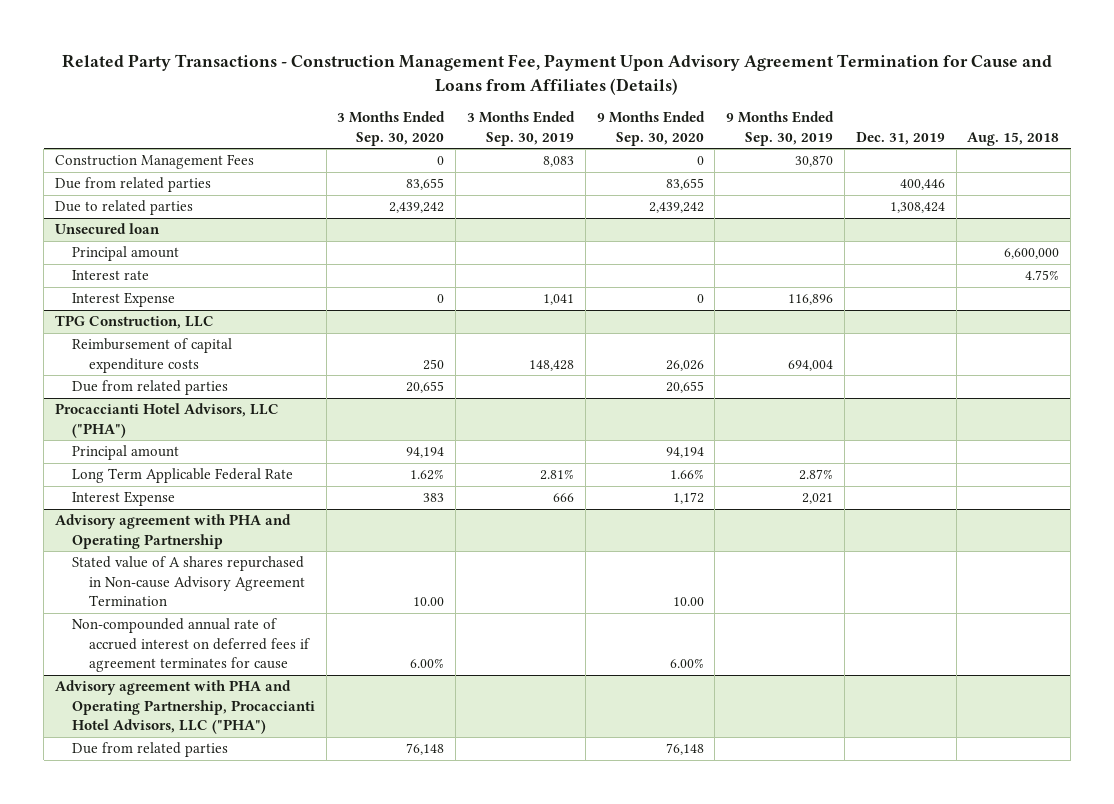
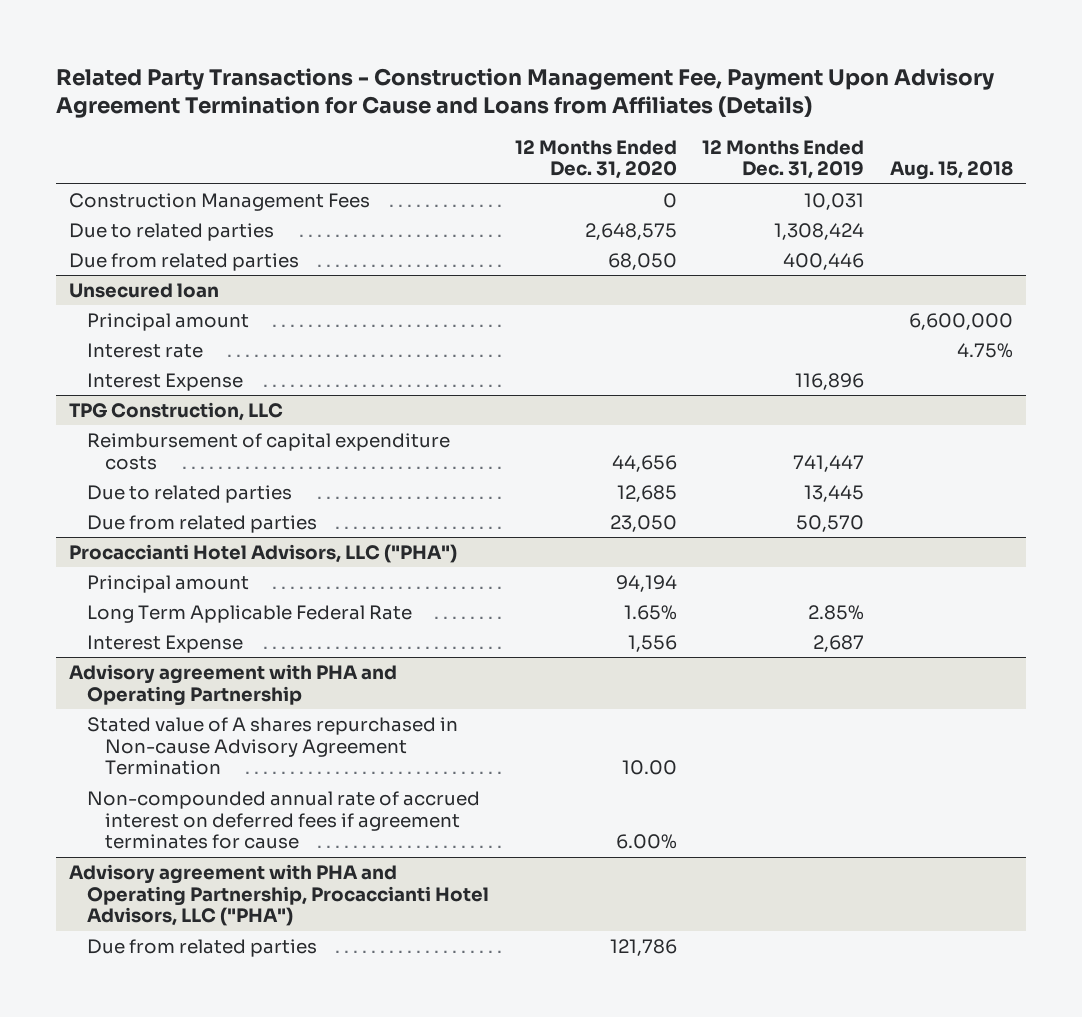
[337,111,446,146] 3 Months Ended Sep. 30, 2020 -> none
[466,111,575,146] 3 Months Ended Sep. 30, 2019 -> none
[596,111,705,146] 9 Months Ended Sep. 30, 2020 -> none
[726,111,835,146] 9 Months Ended Sep. 30, 2019 -> none
[855,131,945,145] Dec. 31, 2019 -> none
none -> [514,139,677,180] 12 Months Ended Dec. 31, 2020
none -> [702,139,865,180] 12 Months Ended Dec. 31, 2019
[54,177,211,193] Due from related parties -> [68,252,299,271] Due from related parties
none -> [86,484,292,503] Due to related parties

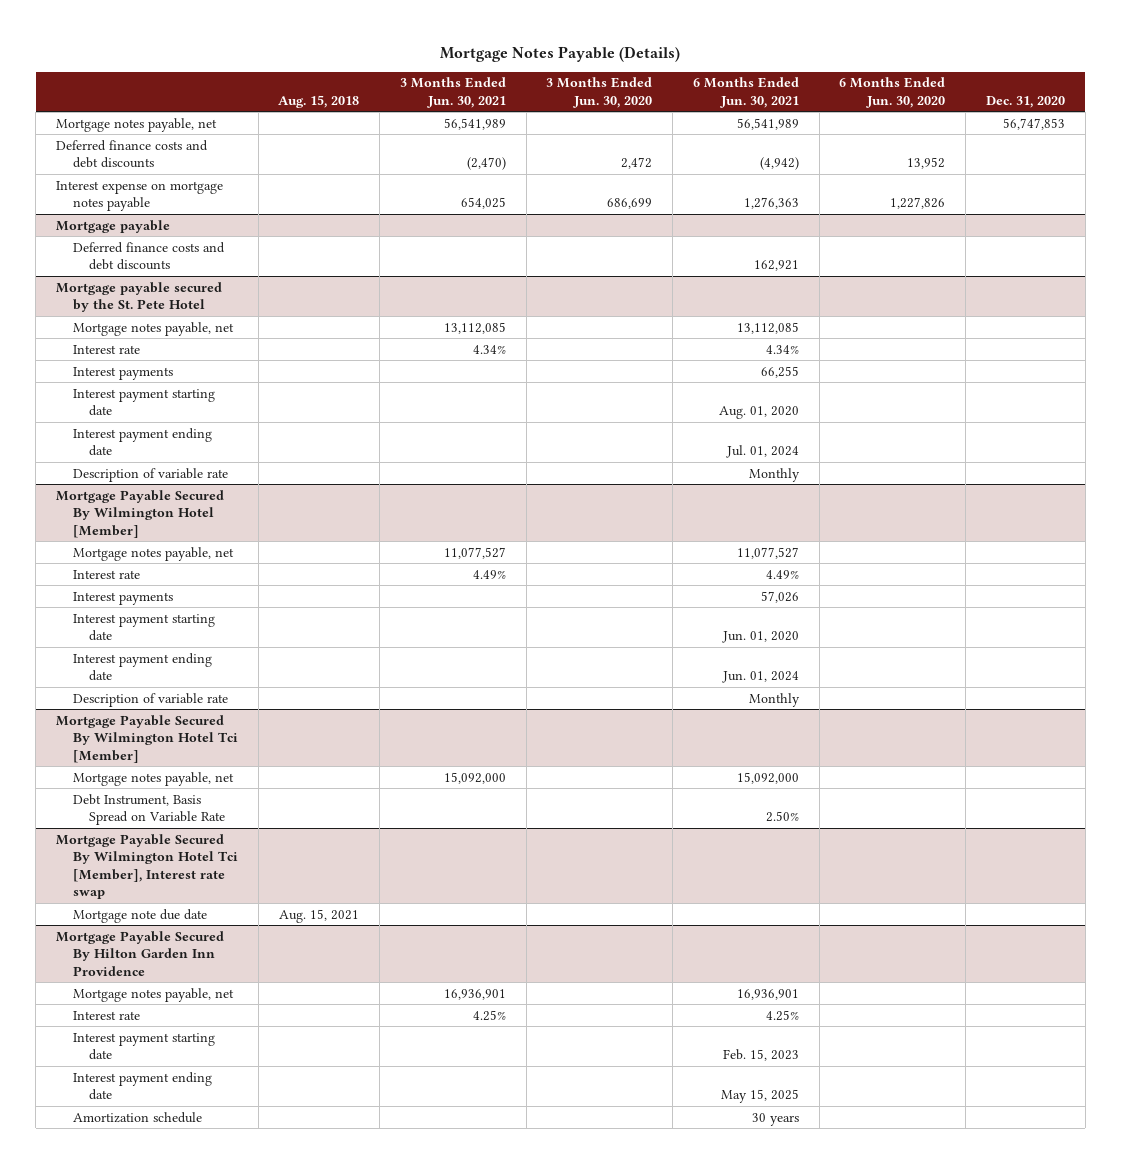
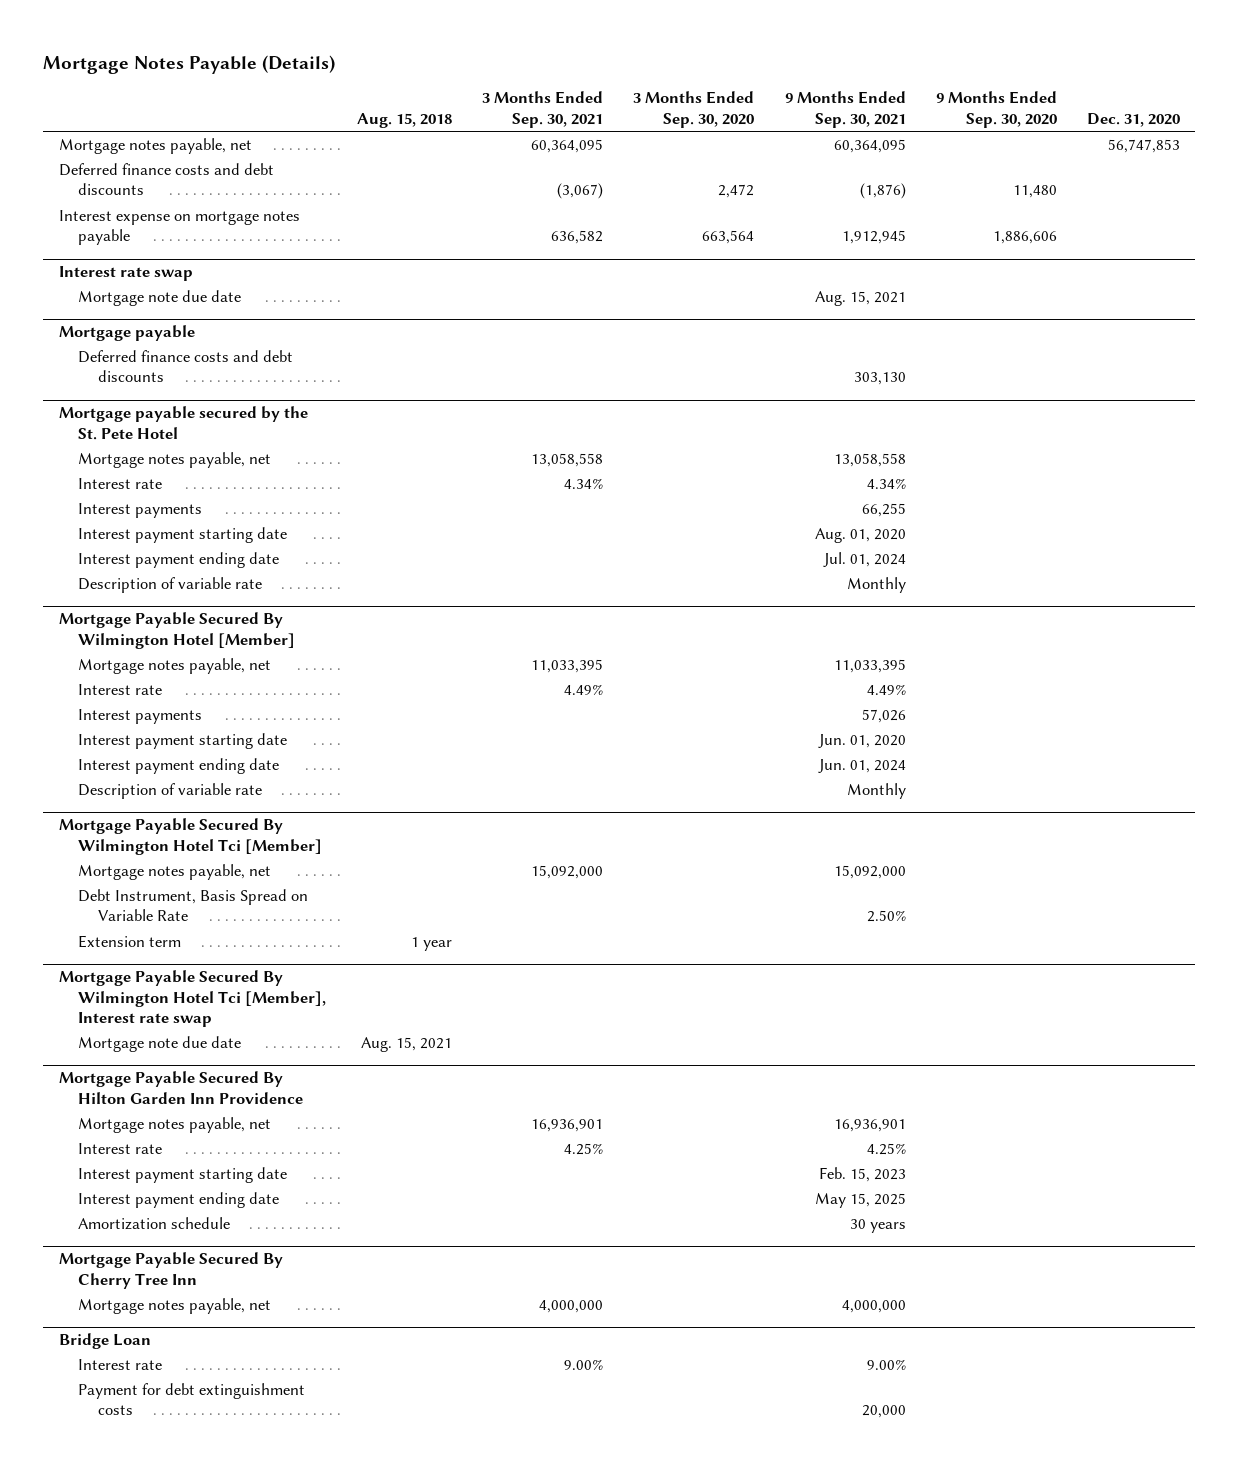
[399,77,506,108] 3 Months Ended Jun. 30, 2021 -> none
[546,77,653,108] 3 Months Ended Jun. 30, 2020 -> none
[692,77,799,108] 6 Months Ended Jun. 30, 2021 -> none
[839,77,946,108] 6 Months Ended Jun. 30, 2020 -> none
none -> [481,91,603,128] 3 Months Ended Sep. 30, 2021
none -> [633,91,755,128] 3 Months Ended Sep. 30, 2020
none -> [784,91,906,128] 9 Months Ended Sep. 30, 2021
none -> [935,91,1057,128] 9 Months Ended Sep. 30, 2020
none -> [58,266,193,282] Interest rate swap
none -> [78,289,242,306] Mortgage note due date
none -> [78,934,182,948] Extension term
none -> [58,1252,283,1289] Mortgage Payable Secured By Cherry Tree Inn
none -> [78,1297,272,1314] Mortgage notes payable, net
none -> [58,1333,151,1350] Bridge Loan
none -> [78,1358,163,1370] Interest rate
none -> [78,1382,306,1416] Payment for debt extinguishment costs

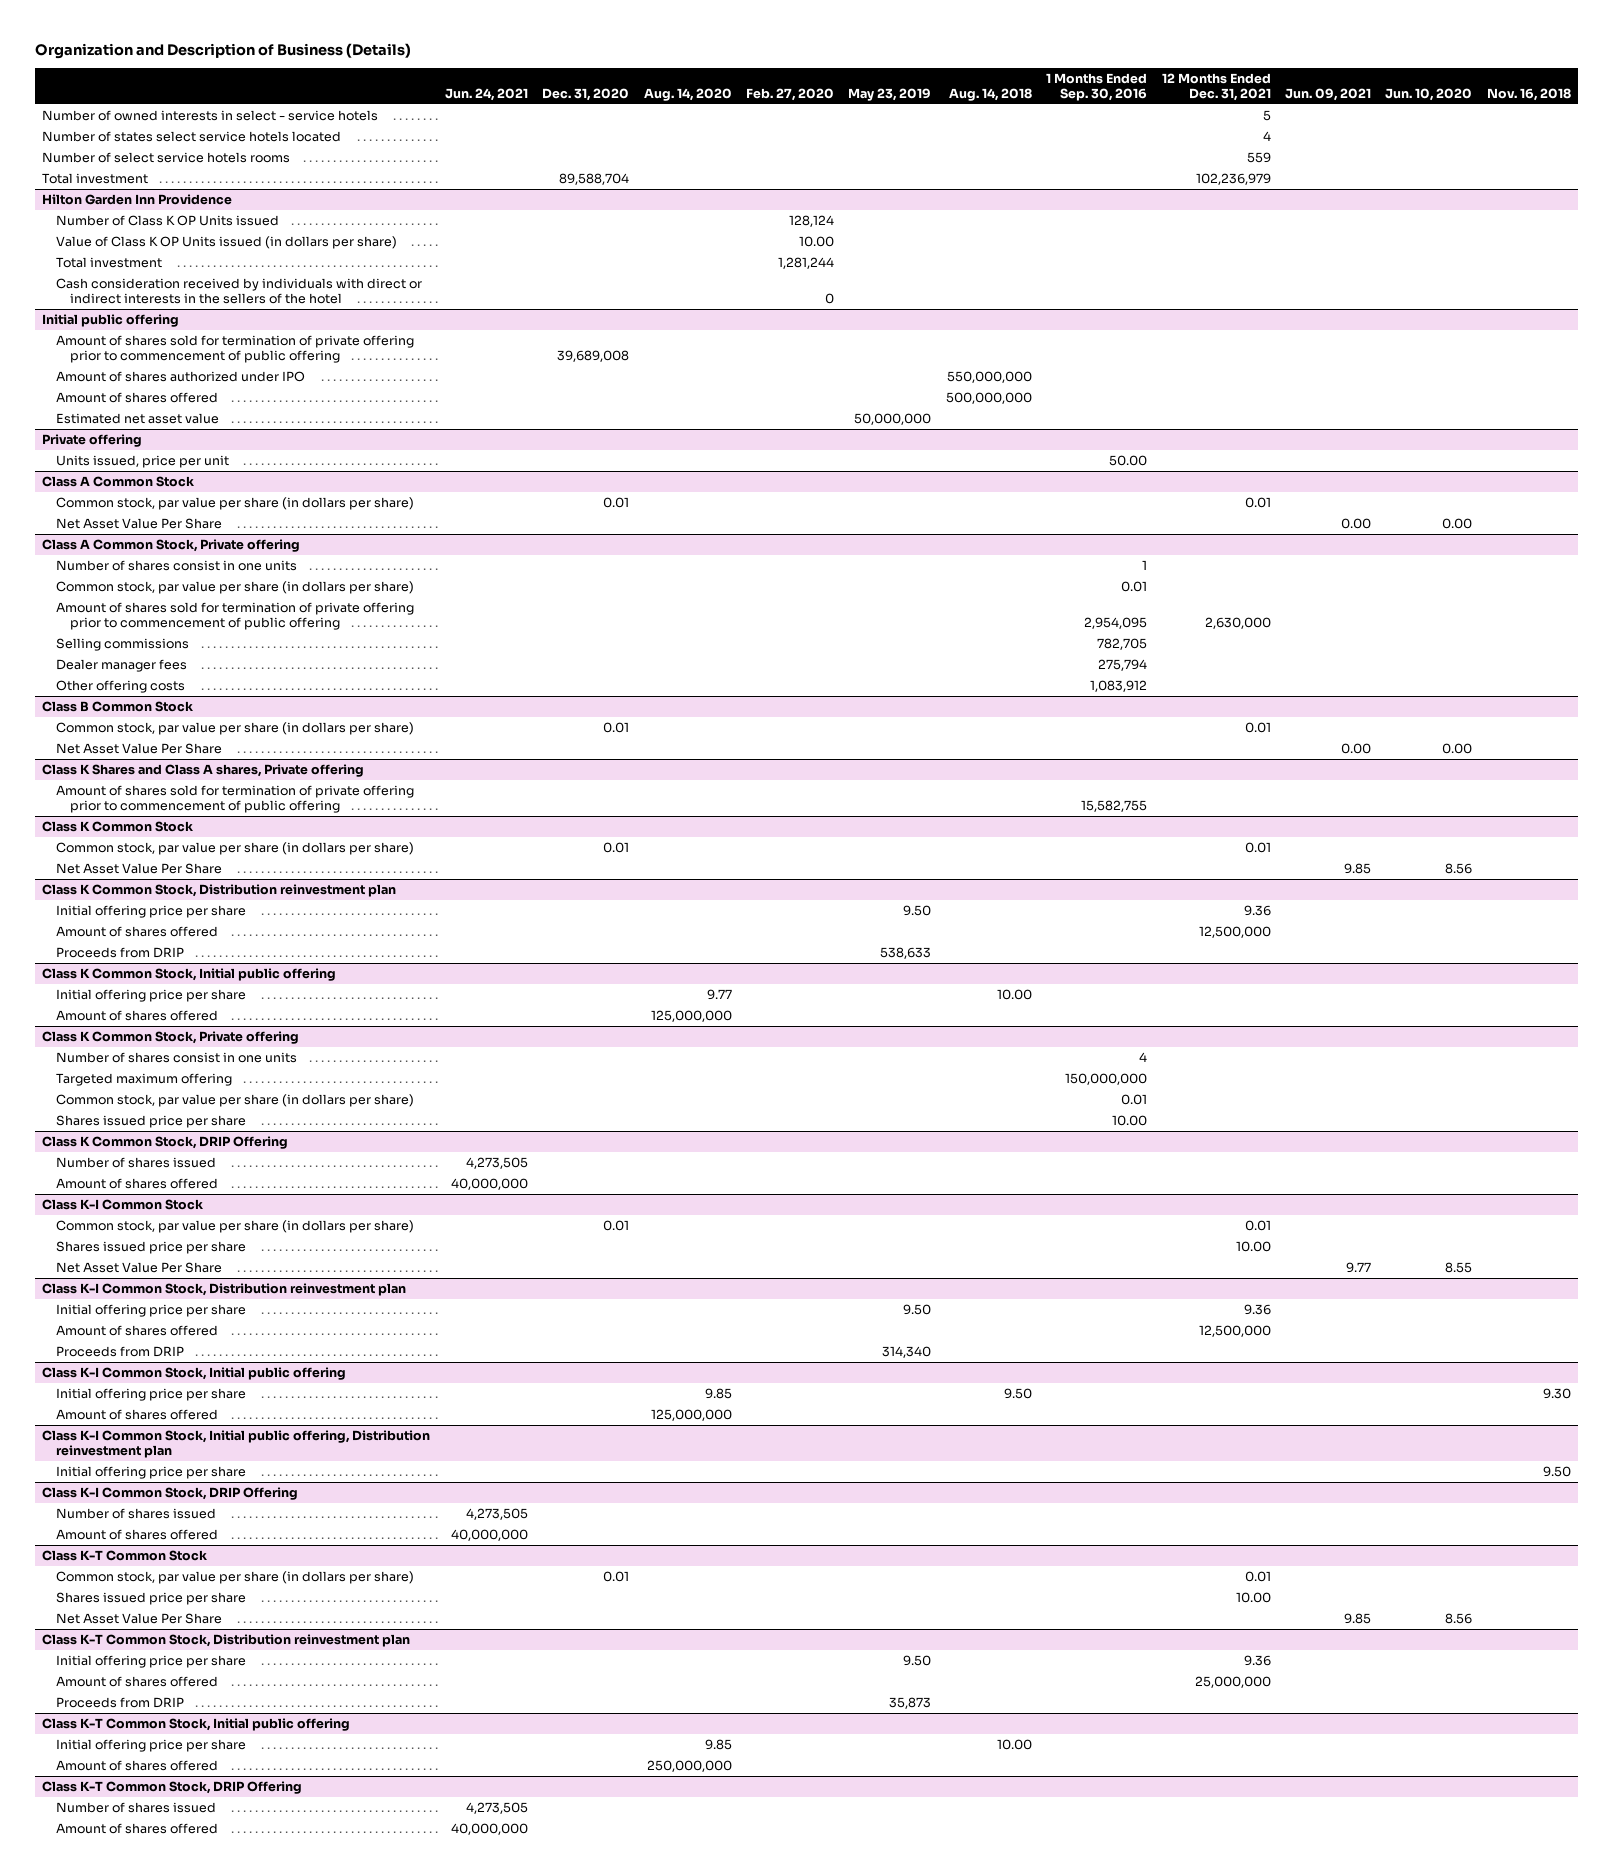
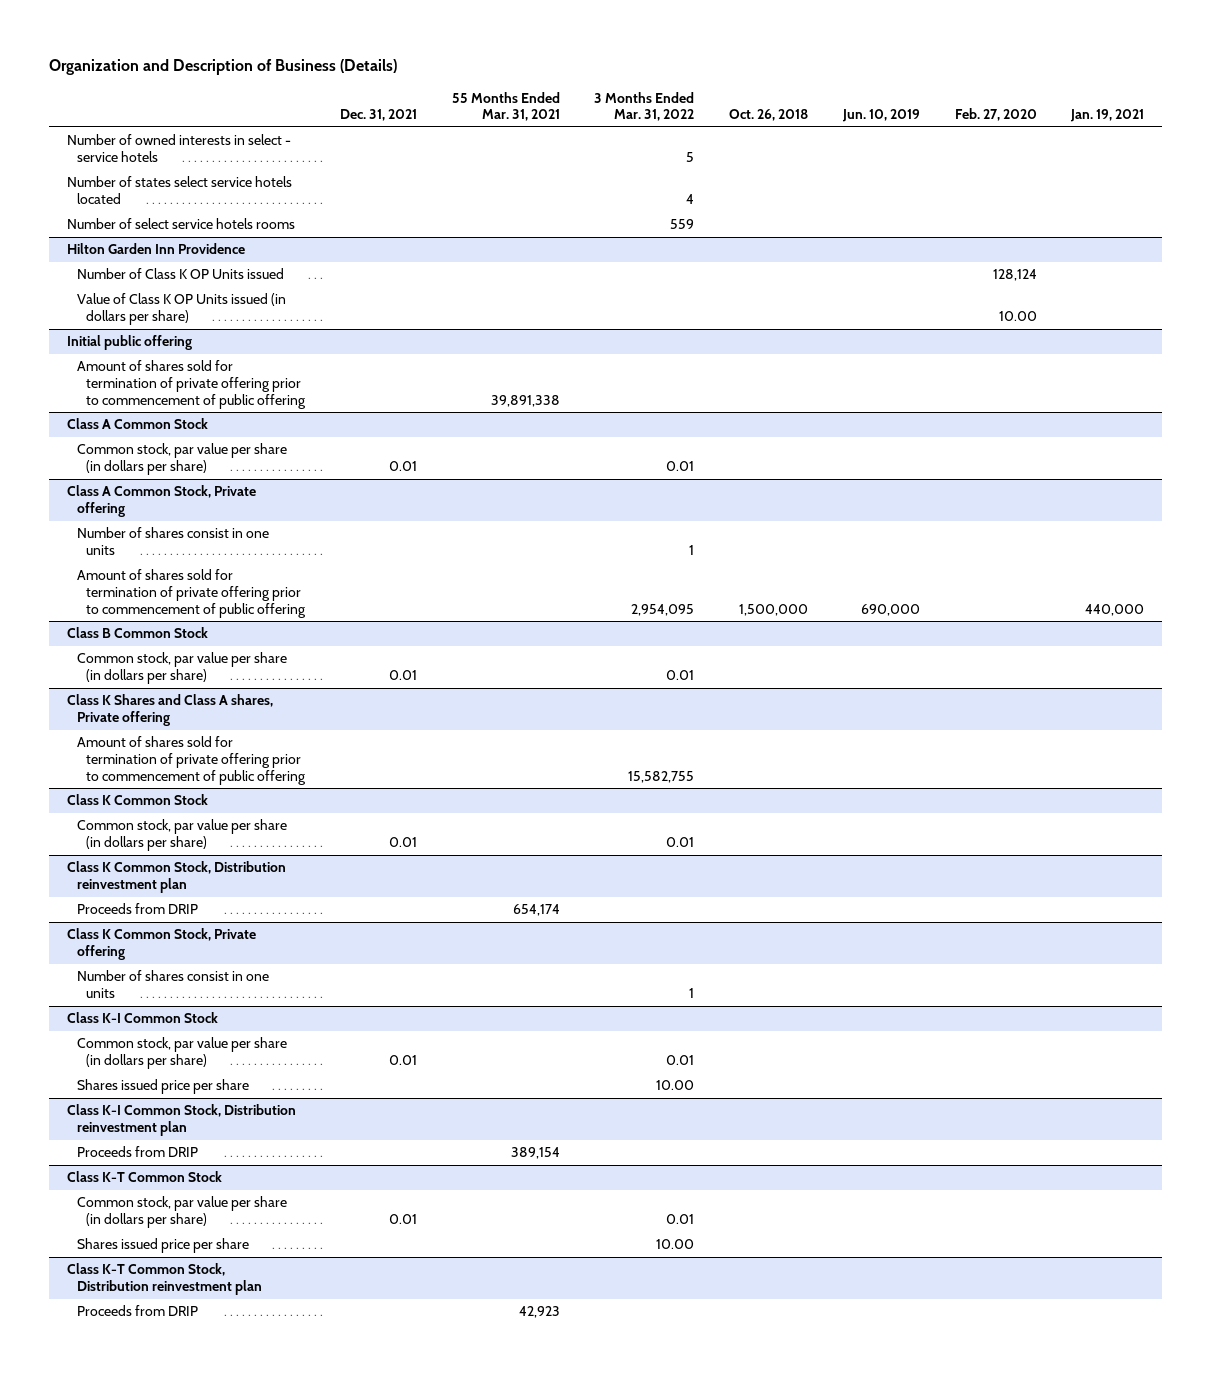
[444,87,528,101] Jun. 24, 2021 -> none
[542,87,630,101] Dec. 31, 2020 -> none
[643,87,732,101] Aug. 14, 2020 -> none
[848,87,932,101] May 23, 2019 -> none
[948,87,1032,101] Aug. 14, 2018 -> none
[1046,72,1148,101] 1 Months Ended Sep. 30, 2016 -> none
[1161,72,1271,101] 12 Months Ended Dec. 31, 2021 -> none
[1284,87,1371,101] Jun. 09, 2021 -> none
[1385,87,1473,101] Jun. 10, 2020 -> none
[1486,87,1571,101] Nov. 16, 2018 -> none
none -> [340,109,418,122] Dec. 31, 2021
none -> [451,91,560,122] 55 Months Ended Mar. 31, 2021
none -> [594,91,695,122] 3 Months Ended Mar. 31, 2022
none -> [729,109,809,122] Oct. 26, 2018
none -> [841,109,920,123] Jun. 10, 2019
none -> [1070,109,1145,123] Jan. 19, 2021
[42,173,149,185] Total investment -> none
[56,257,163,269] Total investment -> none
[56,278,423,305] Cash consideration received by individuals with direct or indirect interests in the sellers of the hotel -> none
[56,371,306,383] Amount of shares authorized under IPO -> none
[56,392,219,404] Amount of shares offered -> none
[56,413,220,425] Estimated net asset value -> none
[42,434,143,448] Private offering -> none
[56,455,230,469] Units issued, price per unit -> none
[56,518,223,530] Net Asset Value Per Share -> none
[56,581,415,595] Common stock, par value per share (in dollars per share) -> none
[56,638,190,652] Selling commissions -> none
[56,659,188,673] Dealer manager fees -> none
[56,680,186,694] Other offering costs -> none
[56,743,223,755] Net Asset Value Per Share -> none
[56,863,223,875] Net Asset Value Per Share -> none
[56,905,247,919] Initial offering price per share -> none
[56,926,219,938] Amount of shares offered -> none
[42,968,337,982] Class K Common Stock, Initial public offering -> none
[56,989,247,1003] Initial offering price per share -> none
[56,1010,219,1022] Amount of shares offered -> none
[56,1073,233,1087] Targeted maximum offering -> none
[56,1094,415,1108] Common stock, par value per share (in dollars per share) -> none
[56,1115,247,1129] Shares issued price per share -> none
[42,1136,289,1150] Class K Common Stock, DRIP Offering -> none
[56,1157,217,1169] Number of shares issued -> none
[56,1178,219,1190] Amount of shares offered -> none
[56,1262,223,1274] Net Asset Value Per Share -> none
[56,1304,247,1318] Initial offering price per share -> none
[56,1325,219,1337] Amount of shares offered -> none
[42,1367,347,1381] Class K-I Common Stock, Initial public offering -> none
[56,1388,247,1402] Initial offering price per share -> none
[56,1409,219,1421] Amount of shares offered -> none
[42,1430,431,1459] Class K-I Common Stock, Initial public offering, Distribution reinvestment plan -> none
[56,1466,247,1480] Initial offering price per share -> none
[42,1487,299,1501] Class K-I Common Stock, DRIP Offering -> none
[56,1508,217,1520] Number of shares issued -> none
[56,1529,219,1541] Amount of shares offered -> none
[56,1613,223,1625] Net Asset Value Per Share -> none
[56,1655,247,1669] Initial offering price per share -> none
[56,1676,219,1688] Amount of shares offered -> none
[42,1718,351,1732] Class K-T Common Stock, Initial public offering -> none
[56,1739,247,1753] Initial offering price per share -> none
[56,1760,219,1772] Amount of shares offered -> none
[42,1781,303,1795] Class K-T Common Stock, DRIP Offering -> none
[56,1802,217,1814] Number of shares issued -> none
[56,1823,219,1835] Amount of shares offered -> none

